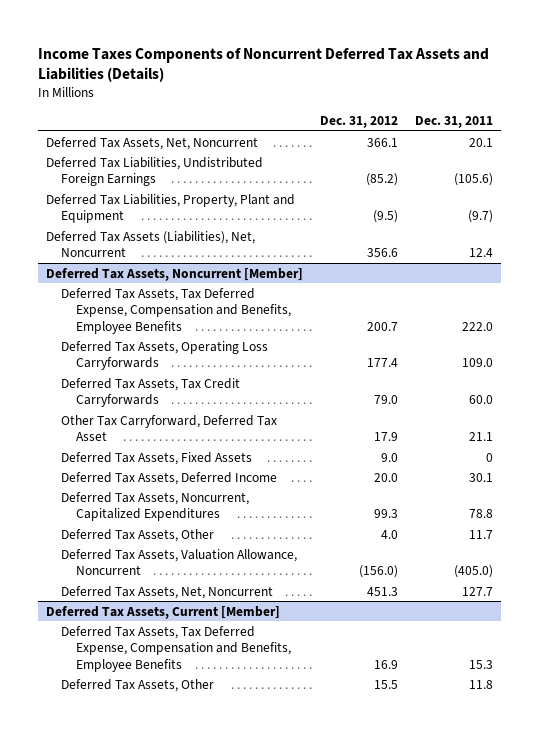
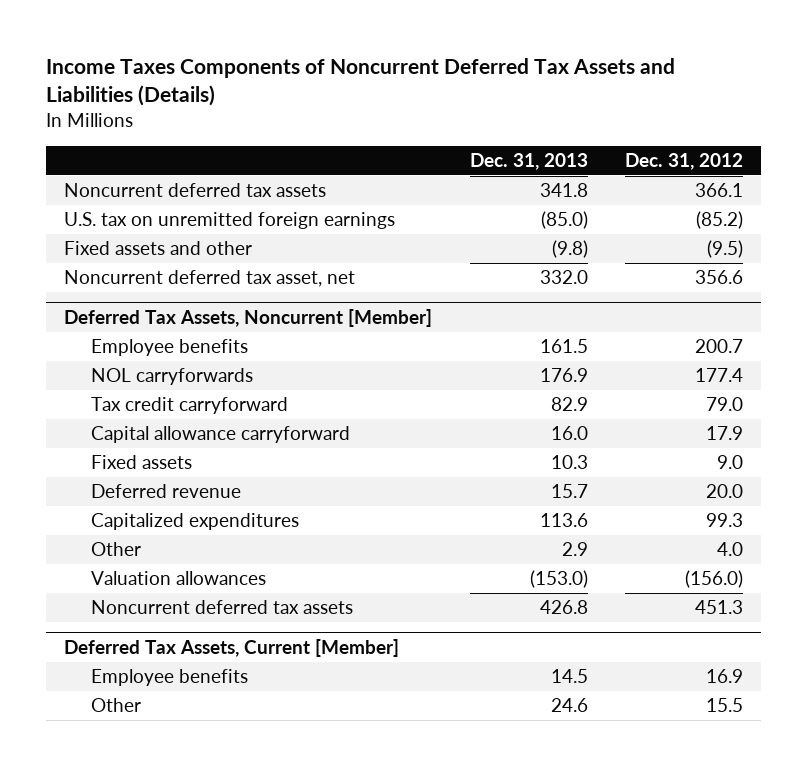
[414,116,493,129] Dec. 31, 2011 -> none
none -> [469,152,588,170] Dec. 31, 2013
[46,136,259,150] Deferred Tax Assets, Net, Noncurrent -> [64,183,327,198] Noncurrent deferred tax assets
[46,156,264,187] Deferred Tax Liabilities, Undistributed Foreign Earnings -> [64,212,396,230] U.S. tax on unremitted foreign earnings
[46,193,296,224] Deferred Tax Liabilities, Property, Plant and Equipment -> [64,241,253,256] Fixed assets and other
[46,230,256,258] Deferred Tax Assets (Liabilities), Net, Noncurrent -> [64,270,356,288] Noncurrent deferred tax asset, net
[61,287,292,334] Deferred Tax Assets, Tax Deferred Expense, Compensation and Benefits, Employee Benefits -> [90,339,248,357] Employee benefits
[61,340,269,371] Deferred Tax Assets, Operating Loss Carryforwards -> [90,368,253,386] NOL carryforwards
[61,377,241,408] Deferred Tax Assets, Tax Credit Carryforwards -> [90,397,288,415] Tax credit carryforward
[61,414,278,442] Other Tax Carryforward, Deferred Tax Asset -> [90,426,350,444] Capital allowance carryforward
[61,451,253,465] Deferred Tax Assets, Fixed Assets -> [90,455,192,470] Fixed assets
[61,471,278,485] Deferred Tax Assets, Deferred Income -> [90,484,241,499] Deferred revenue
[61,491,250,522] Deferred Tax Assets, Noncurrent, Capitalized Expenditures -> [90,513,299,531] Capitalized expenditures
[61,528,215,542] Deferred Tax Assets, Other -> [90,542,141,557] Other
[61,548,298,576] Deferred Tax Assets, Valuation Allowance, Noncurrent -> [90,571,266,586] Valuation allowances
[61,585,274,599] Deferred Tax Assets, Net, Noncurrent -> [90,600,353,615] Noncurrent deferred tax assets
[61,625,292,672] Deferred Tax Assets, Tax Deferred Expense, Compensation and Benefits, Employee Benefits -> [90,669,248,687] Employee benefits
[61,678,215,692] Deferred Tax Assets, Other -> [90,698,141,713] Other

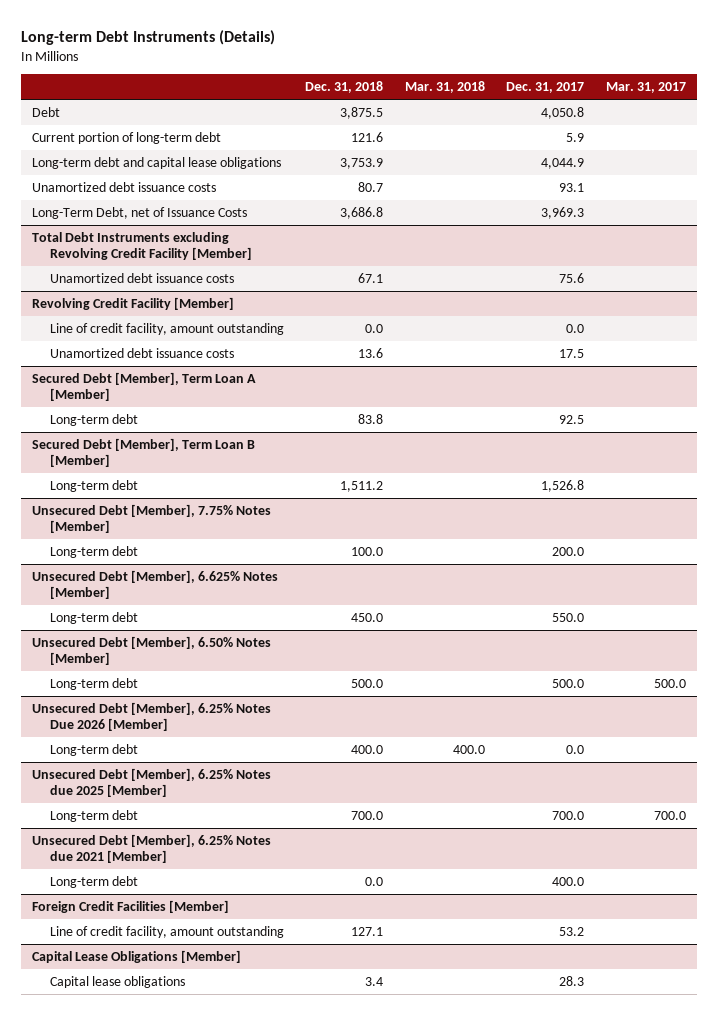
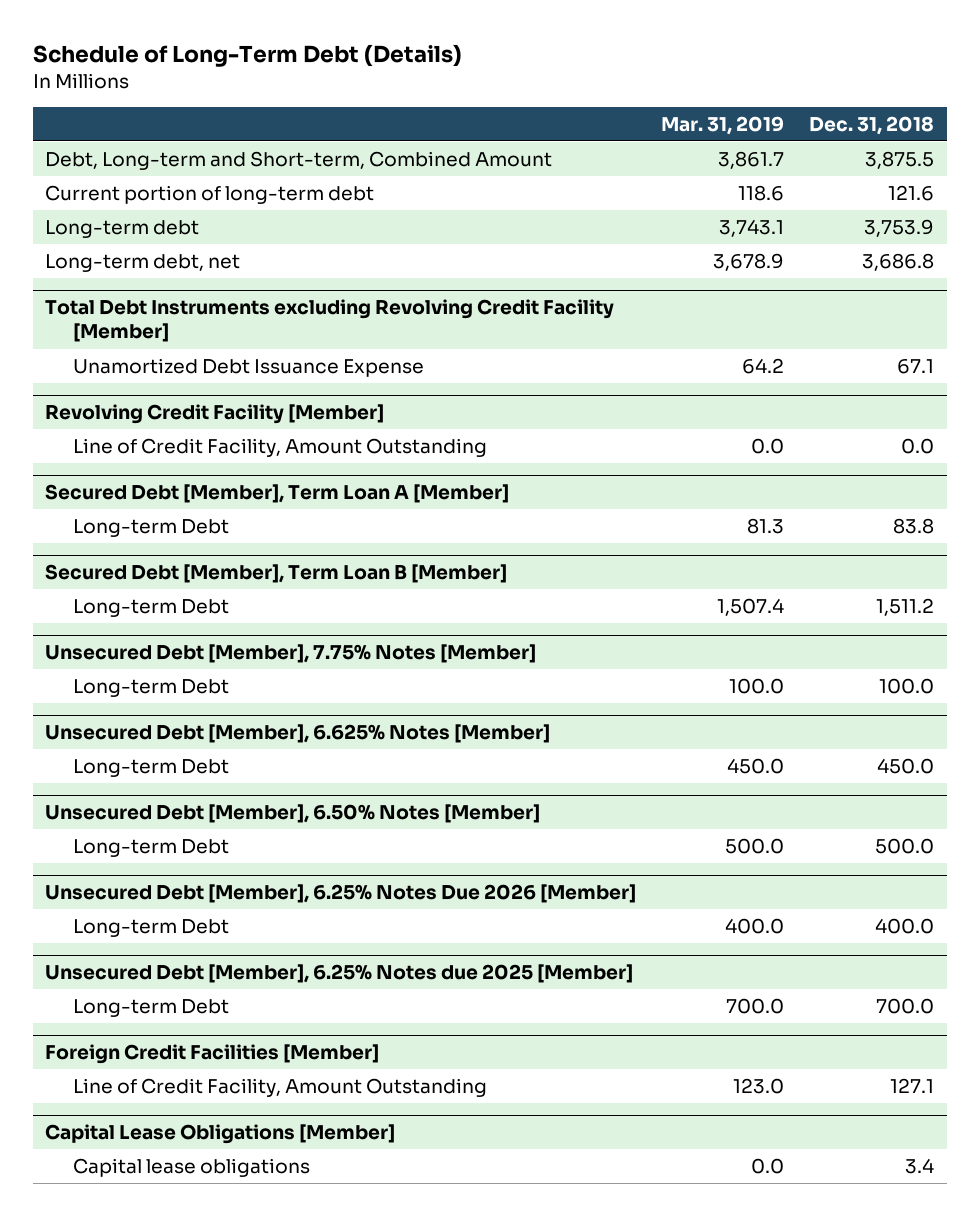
[21,30,276,46] Long-term Debt Instruments (Details) -> [32,43,462,67] Schedule of Long-Term Debt (Details)
[404,81,485,94] Mar. 31, 2018 -> none
[506,82,585,94] Dec. 31, 2017 -> none
[605,82,686,94] Mar. 31, 2017 -> none
none -> [661,115,785,135] Mar. 31, 2019
[32,106,61,117] Debt -> [45,151,553,171] Debt, Long-term and Short-term, Combined Amount
[32,181,217,192] Unamortized debt issuance costs -> none
[32,156,282,169] Long-term debt and capital lease obligations -> [45,220,200,239] Long-term debt
[32,206,248,219] Long-Term Debt, net of Issuance Costs -> [45,254,241,273] Long-term debt, net
[49,272,234,283] Unamortized debt issuance costs -> [72,358,424,378] Unamortized Debt Issuance Expense
[49,347,234,358] Unamortized debt issuance costs -> none
[49,322,284,335] Line of credit facility, amount outstanding -> [72,438,487,458] Line of Credit Facility, Amount Outstanding
[49,413,138,426] Long-term debt -> [72,519,229,538] Long-term Debt
[49,479,138,492] Long-term debt -> [72,599,229,618] Long-term Debt
[49,545,138,558] Long-term debt -> [72,679,229,698] Long-term Debt
[49,611,138,624] Long-term debt -> [72,759,229,778] Long-term Debt
[49,677,138,690] Long-term debt -> [72,839,229,858] Long-term Debt
[49,743,138,756] Long-term debt -> [72,919,229,938] Long-term Debt
[32,833,272,863] Unsecured Debt [Member], 6.25% Notes due 2021 [Member] -> none
[49,875,138,888] Long-term debt -> none
[49,809,138,822] Long-term debt -> [72,999,229,1018] Long-term Debt
[49,925,284,938] Line of credit facility, amount outstanding -> [72,1078,487,1098] Line of Credit Facility, Amount Outstanding

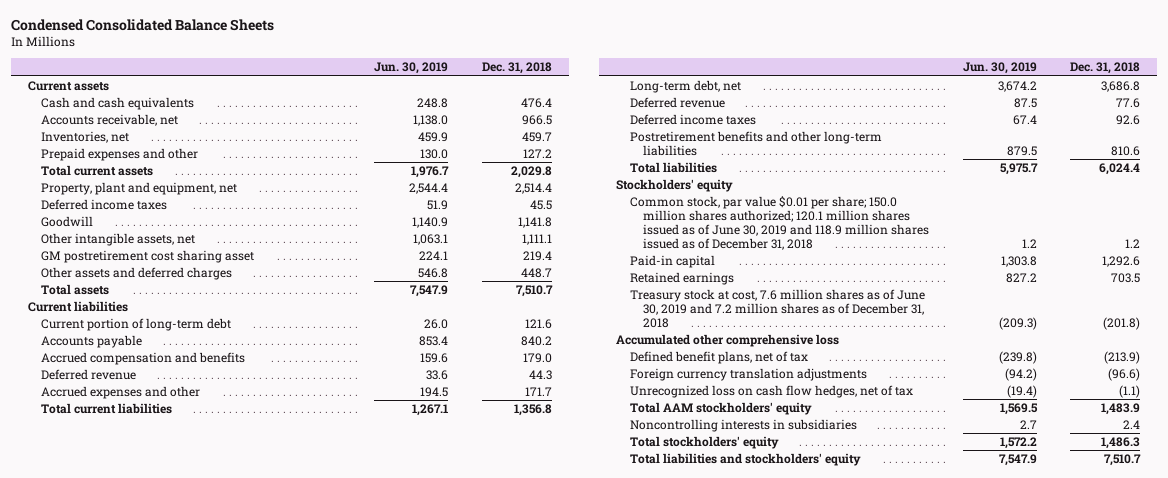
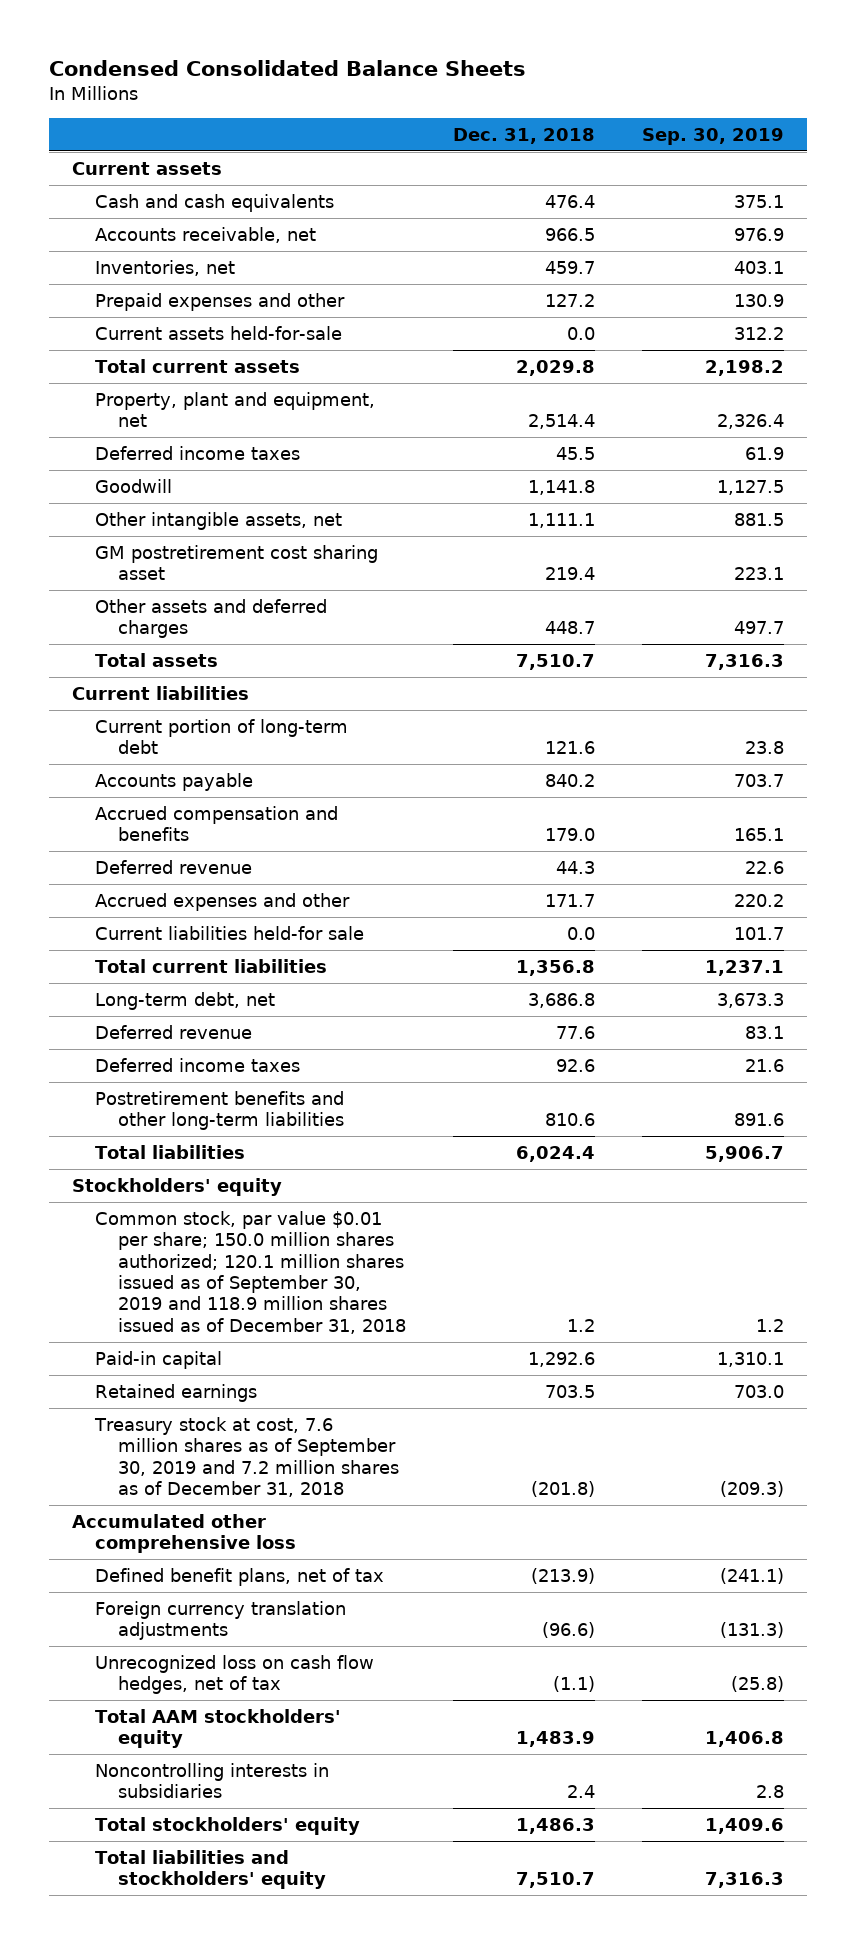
[374,62,449,75] Jun. 30, 2019 -> none
none -> [641,127,784,145] Sep. 30, 2019
none -> [95,325,343,340] Current assets held-for-sale
none -> [95,925,365,940] Current liabilities held-for sale
[629,196,929,250] Common stock, par value $0.01 per share; 150.0 million shares authorized; 120.1 million shares issued as of June 30, 2019 and 118.9 million shares issued as of December 31, 2018 -> [95,1210,407,1334] Common stock, par value $0.01 per share; 150.0 million shares authorized; 120.1 million shares issued as of September 30, 2019 and 118.9 million shares issued as of December 31, 2018
[629,289,925,328] Treasury stock at cost, 7.6 million shares as of June 30, 2019 and 7.2 million shares as of December 31, 2018 -> [94,1416,400,1498] Treasury stock at cost, 7.6 million shares as of September 30, 2019 and 7.2 million shares as of December 31, 2018

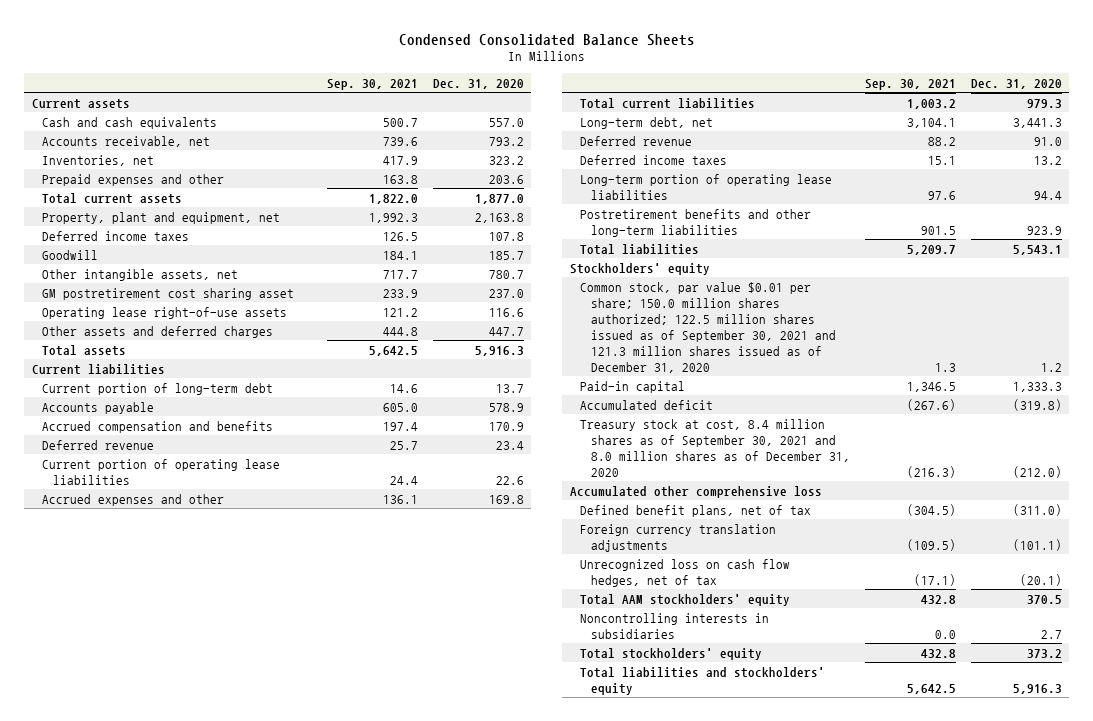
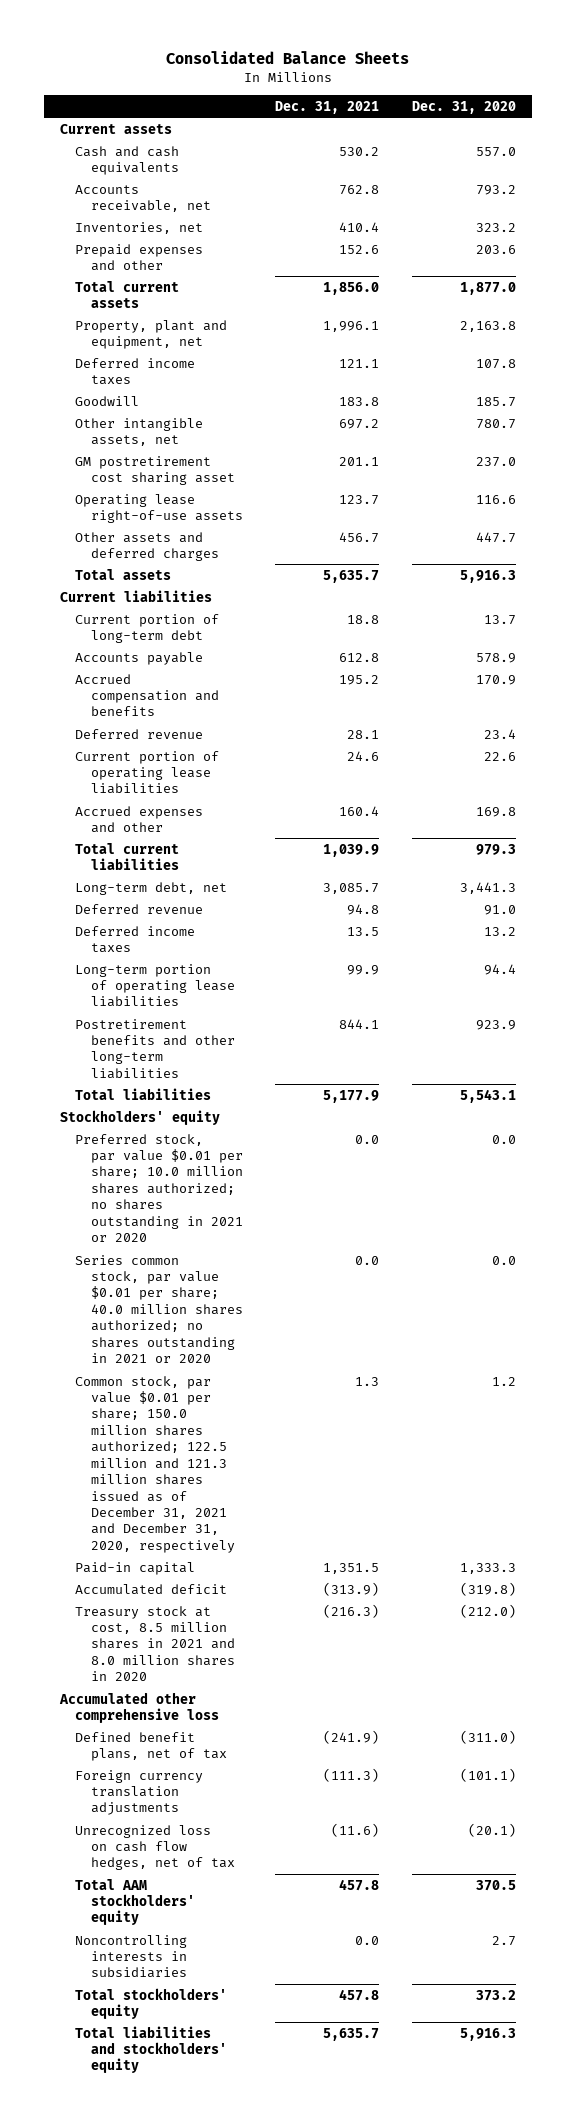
[398,33,695,46] Condensed Consolidated Balance Sheets -> [165,51,409,65] Consolidated Balance Sheets
[326,78,418,90] Sep. 30, 2021 -> none
none -> [275,100,380,114] Dec. 31, 2021
none -> [75,1133,243,1243] Preferred stock, par value $0.01 per share; 10.0 million shares authorized; no shares outstanding in 2021 or 2020
none -> [75,1254,243,1364] Series common stock, par value $0.01 per share; 40.0 million shares authorized; no shares outstanding in 2021 or 2020
[580,281,836,373] Common stock, par value $0.01 per share; 150.0 million shares authorized; 122.5 million shares issued as of September 30, 2021 and 121.3 million shares issued as of December 31, 2020 -> [75,1375,235,1553] Common stock, par value $0.01 per share; 150.0 million shares authorized; 122.5 million and 121.3 million shares issued as of December 31, 2021 and December 31, 2020, respectively
[580,418,850,477] Treasury stock at cost, 8.4 million shares as of September 30, 2021 and 8.0 million shares as of December 31, 2020 -> [75,1605,235,1682] Treasury stock at cost, 8.5 million shares in 2021 and 8.0 million shares in 2020

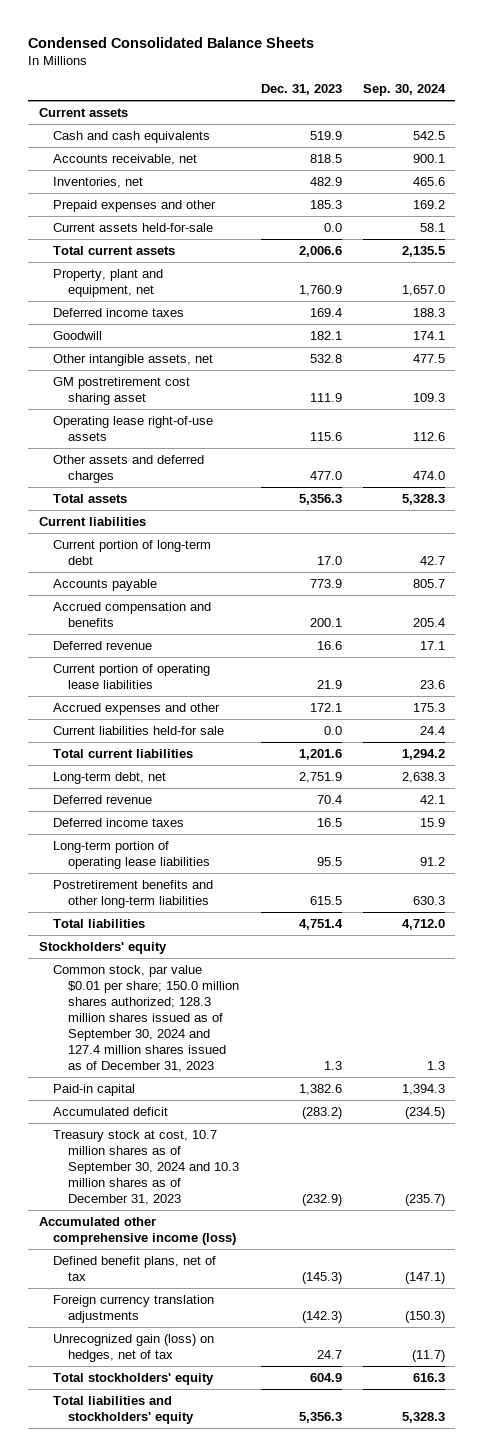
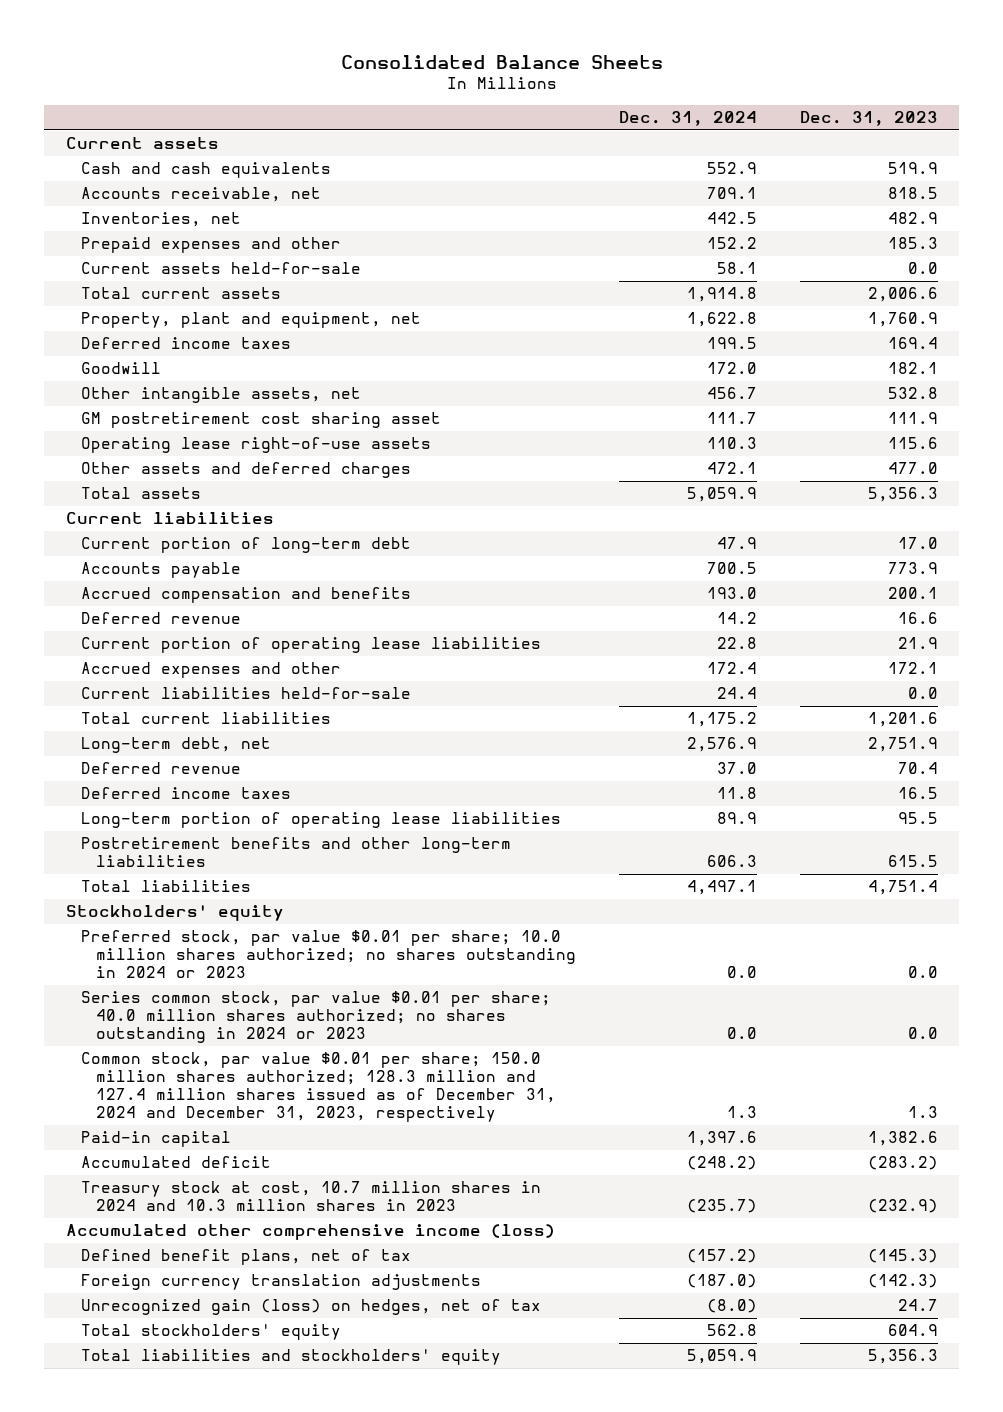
[27,36,314,48] Condensed Consolidated Balance Sheets -> [340,54,663,69] Consolidated Balance Sheets
[362,84,446,97] Sep. 30, 2024 -> none
none -> [618,111,757,127] Dec. 31, 2024
[53,725,225,735] Current liabilities held-for sale -> [81,687,412,700] Current liabilities held-for-sale
none -> [81,930,577,979] Preferred stock, par value $0.01 per share; 10.0 million shares authorized; no shares outstanding in 2024 or 2023
none -> [81,991,552,1044] Series common stock, par value $0.01 per share; 40.0 million shares authorized; no shares outstanding in 2024 or 2023
[53,964,240,1073] Common stock, par value $0.01 per share; 150.0 million shares authorized; 128.3 million shares issued as of September 30, 2024 and 127.4 million shares issued as of December 31, 2023 -> [81,1052,557,1123] Common stock, par value $0.01 per share; 150.0 million shares authorized; 128.3 million and 127.4 million shares issued as of December 31, 2024 and December 31, 2023, respectively
[53,1129,240,1206] Treasury stock at cost, 10.7 million shares as of September 30, 2024 and 10.3 million shares as of December 31, 2023 -> [81,1181,542,1212] Treasury stock at cost, 10.7 million shares in 2024 and 10.3 million shares in 2023

